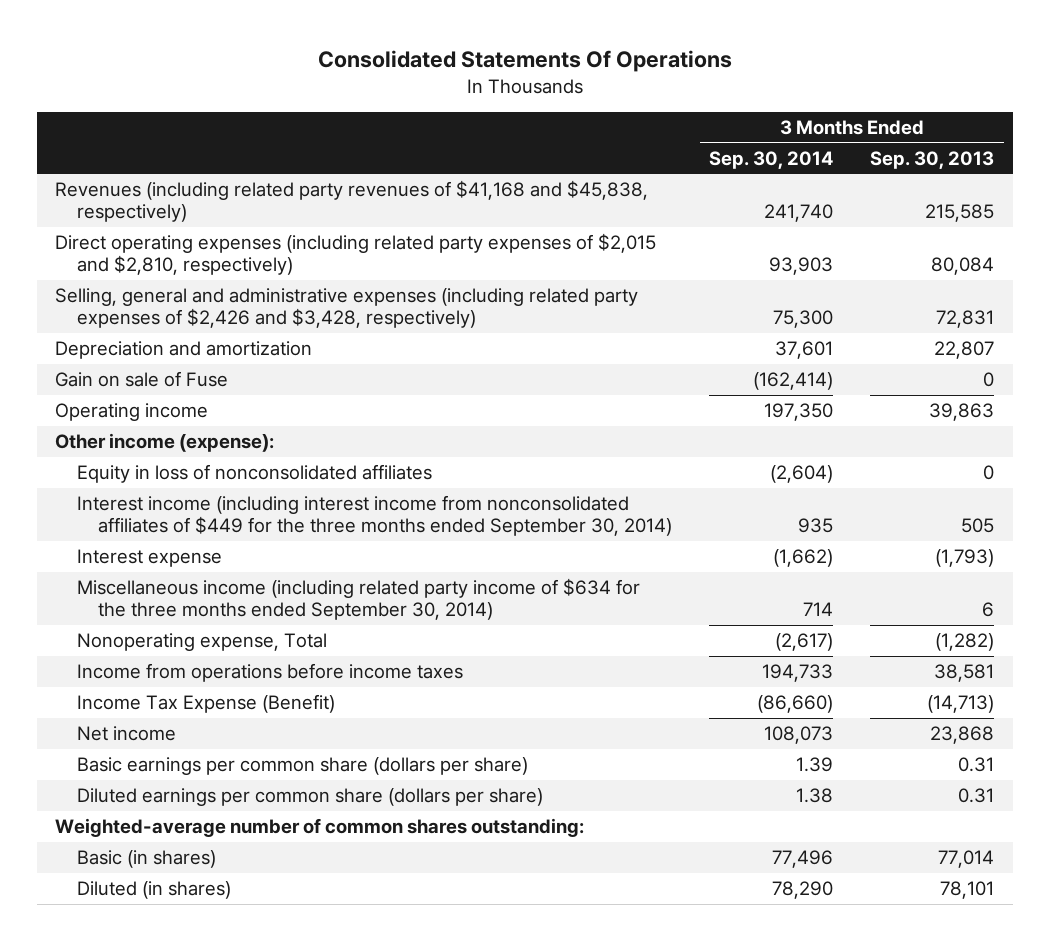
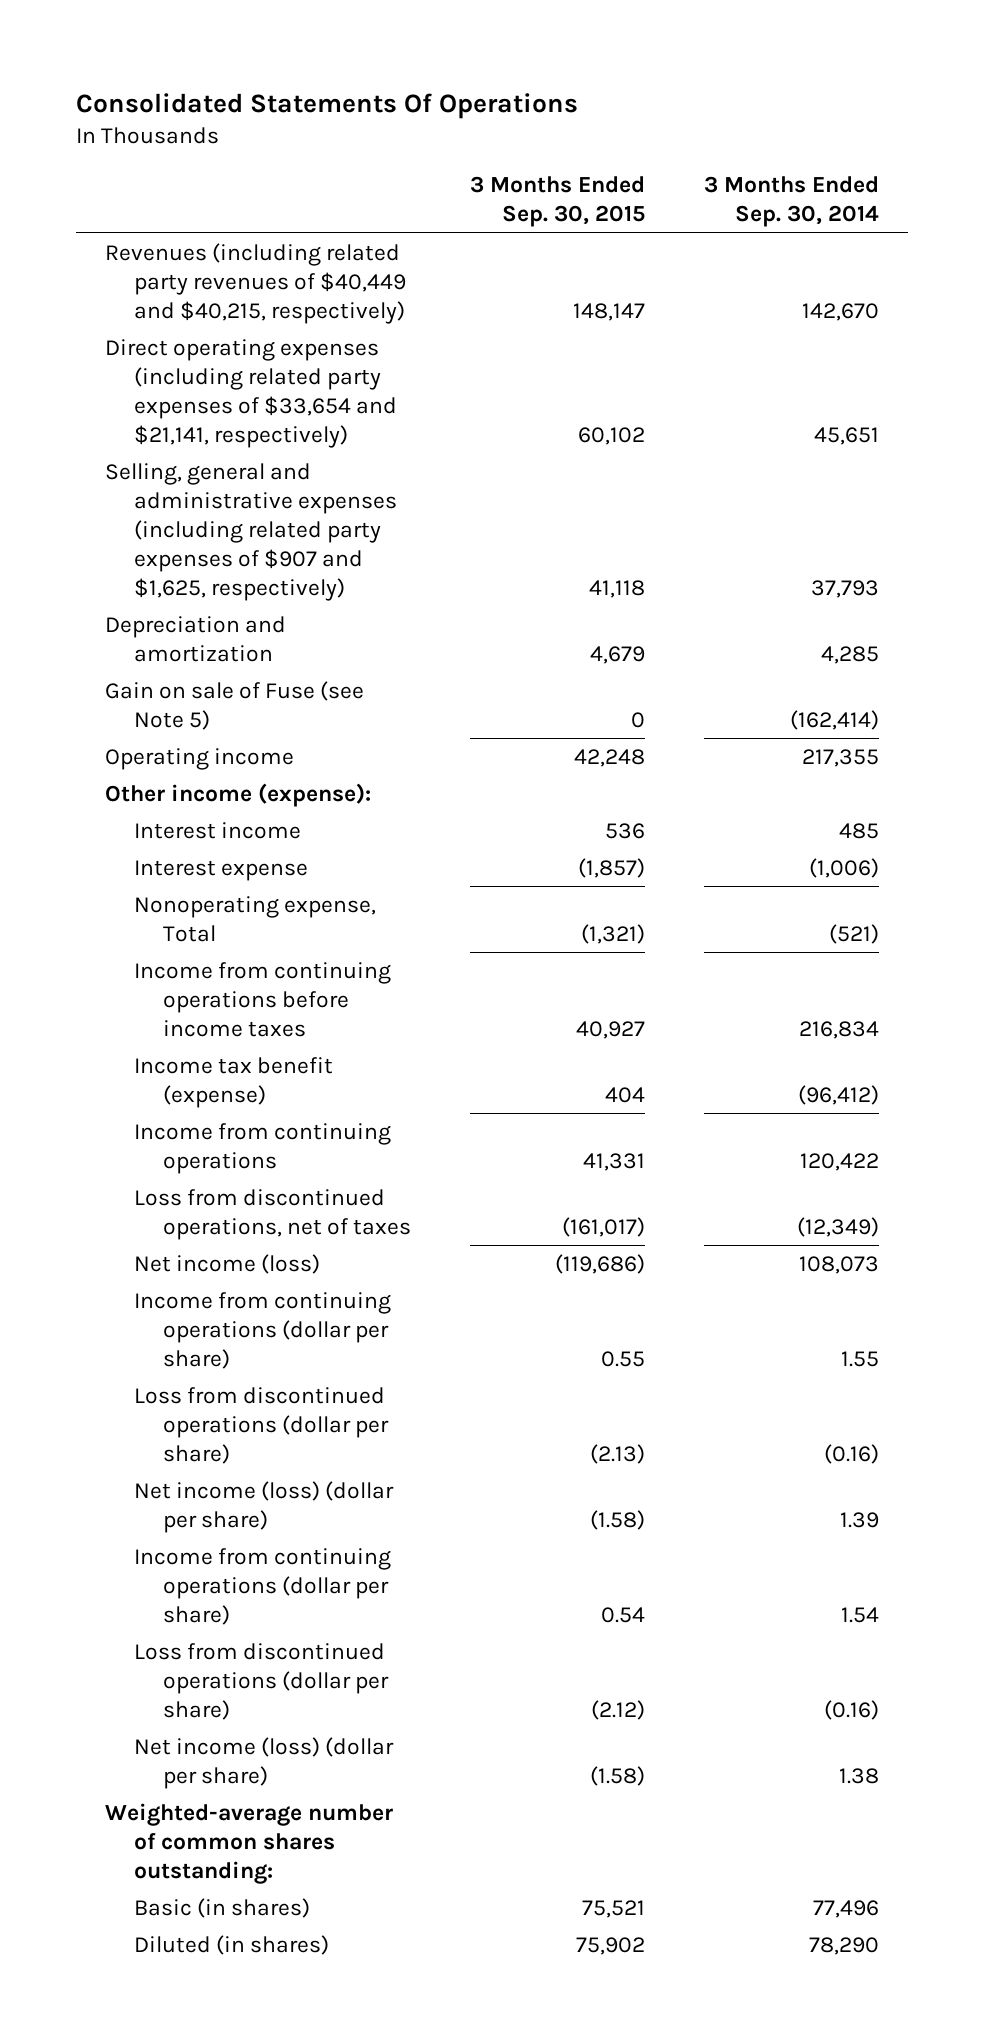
[870,150,995,169] Sep. 30, 2013 -> none
none -> [469,176,645,228] 3 Months Ended Sep. 30, 2015
[55,180,649,223] Revenues (including related party revenues of $41,168 and $45,838, respectively) -> [105,243,407,324] Revenues (including related party revenues of $40,449 and $40,215, respectively)
[764,204,834,223] 241,740 -> [801,302,879,321] 142,670
[55,233,657,276] Direct operating expenses (including related party expenses of $2,015 and $2,810, respectively) -> [105,339,398,448] Direct operating expenses (including related party expenses of $33,654 and $21,141, respectively)
[769,257,834,276] 93,903 -> [813,426,879,445] 45,651
[55,288,639,329] Selling, general and administrative expenses (including related party expenses of $2,426 and $3,428, respectively) -> [105,463,398,601] Selling, general and administrative expenses (including related party expenses of $907 and $1,625, respectively)
[773,310,834,329] 75,300 -> [810,579,879,598] 37,793
[775,341,834,360] 37,601 -> [820,645,879,664] 4,285
[55,371,229,388] Gain on sale of Fuse -> [105,681,365,730] Gain on sale of Fuse (see Note 5)
[764,403,834,422] 197,350 -> [801,749,879,768] 217,355
[76,464,432,484] Equity in loss of nonconsolidated affiliates -> none
[76,495,672,537] Interest income (including interest income from nonconsolidated affiliates of $449 for the three months ended September 30, 2014) -> none
[76,578,640,621] Miscellaneous income (including related party income of $634 for the three months ended September 30, 2014) -> none
none -> [134,822,302,840] Interest income
[773,549,834,568] (1,662) -> [808,858,879,879] (1,006)
[775,633,834,652] (2,617) -> [828,923,879,944] (521)
[76,663,463,683] Income from operations before income taxes -> [134,962,392,1037] Income from continuing operations before income taxes
[762,664,834,683] 194,733 -> [798,1020,879,1039] 216,834
[76,694,335,714] Income Tax Expense (Benefit) -> [134,1057,334,1108] Income tax benefit (expense)
[757,695,834,714] (86,660) -> [797,1084,879,1105] (96,412)
none -> [134,1123,392,1174] Income from continuing operations
none -> [134,1189,411,1240] Loss from discontinued operations, net of taxes
[76,726,176,742] Net income -> [134,1254,321,1275] Net income (loss)
none -> [134,1292,392,1369] Income from continuing operations (dollar per share)
none -> [134,1387,389,1464] Loss from discontinued operations (dollar per share)
[76,757,528,776] Basic earnings per common share (dollars per share) -> [134,1481,395,1533] Net income (loss) (dollar per share)
none -> [134,1548,392,1625] Income from continuing operations (dollar per share)
none -> [134,1643,389,1720] Loss from discontinued operations (dollar per share)
[76,788,543,807] Diluted earnings per common share (dollars per share) -> [134,1737,395,1789] Net income (loss) (dollar per share)

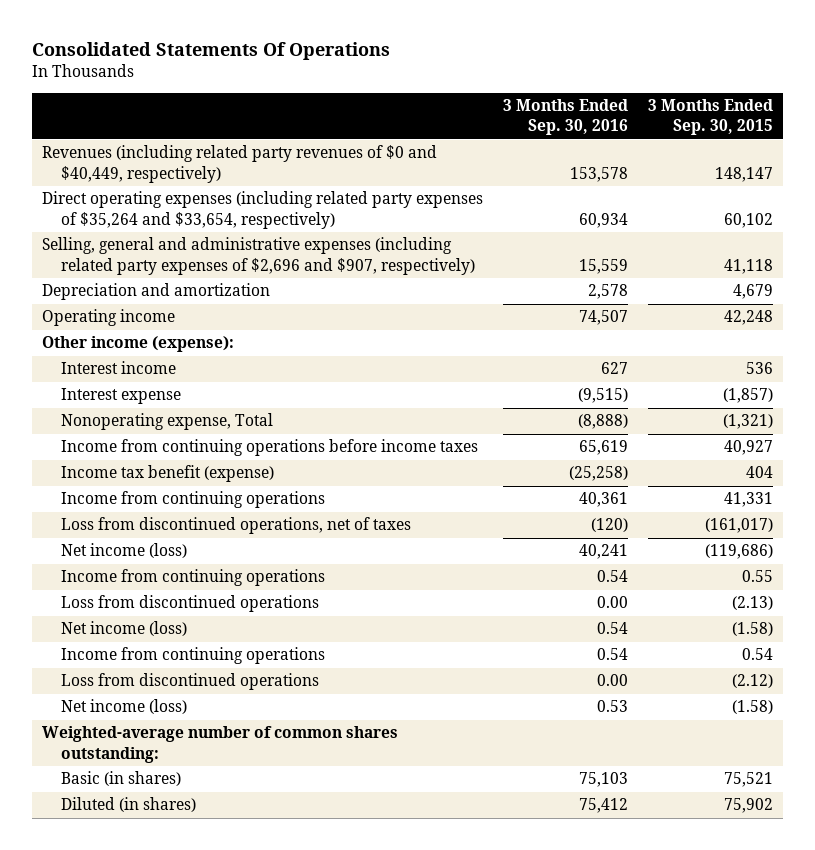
[703,176,879,228] 3 Months Ended Sep. 30, 2014 -> none
none -> [502,99,628,136] 3 Months Ended Sep. 30, 2016
[105,243,407,324] Revenues (including related party revenues of $40,449 and $40,215, respectively) -> [41,145,437,183] Revenues (including related party revenues of $0 and $40,449, respectively)
[105,339,398,448] Direct operating expenses (including related party expenses of $33,654 and $21,141, respectively) -> [41,191,483,229] Direct operating expenses (including related party expenses of $35,264 and $33,654, respectively)
[105,463,398,601] Selling, general and administrative expenses (including related party expenses of $907 and $1,625, respectively) -> [41,237,476,275] Selling, general and administrative expenses (including related party expenses of $2,696 and $907, respectively)
[105,681,365,730] Gain on sale of Fuse (see Note 5) -> none
[134,1292,392,1369] Income from continuing operations (dollar per share) -> [61,569,326,587] Income from continuing operations
[134,1387,389,1464] Loss from discontinued operations (dollar per share) -> [61,595,320,613] Loss from discontinued operations
[134,1481,395,1533] Net income (loss) (dollar per share) -> [61,621,188,637] Net income (loss)
[134,1548,392,1625] Income from continuing operations (dollar per share) -> [61,647,326,665] Income from continuing operations
[134,1643,389,1720] Loss from discontinued operations (dollar per share) -> [61,673,320,691] Loss from discontinued operations
[134,1737,395,1789] Net income (loss) (dollar per share) -> [61,699,188,715] Net income (loss)

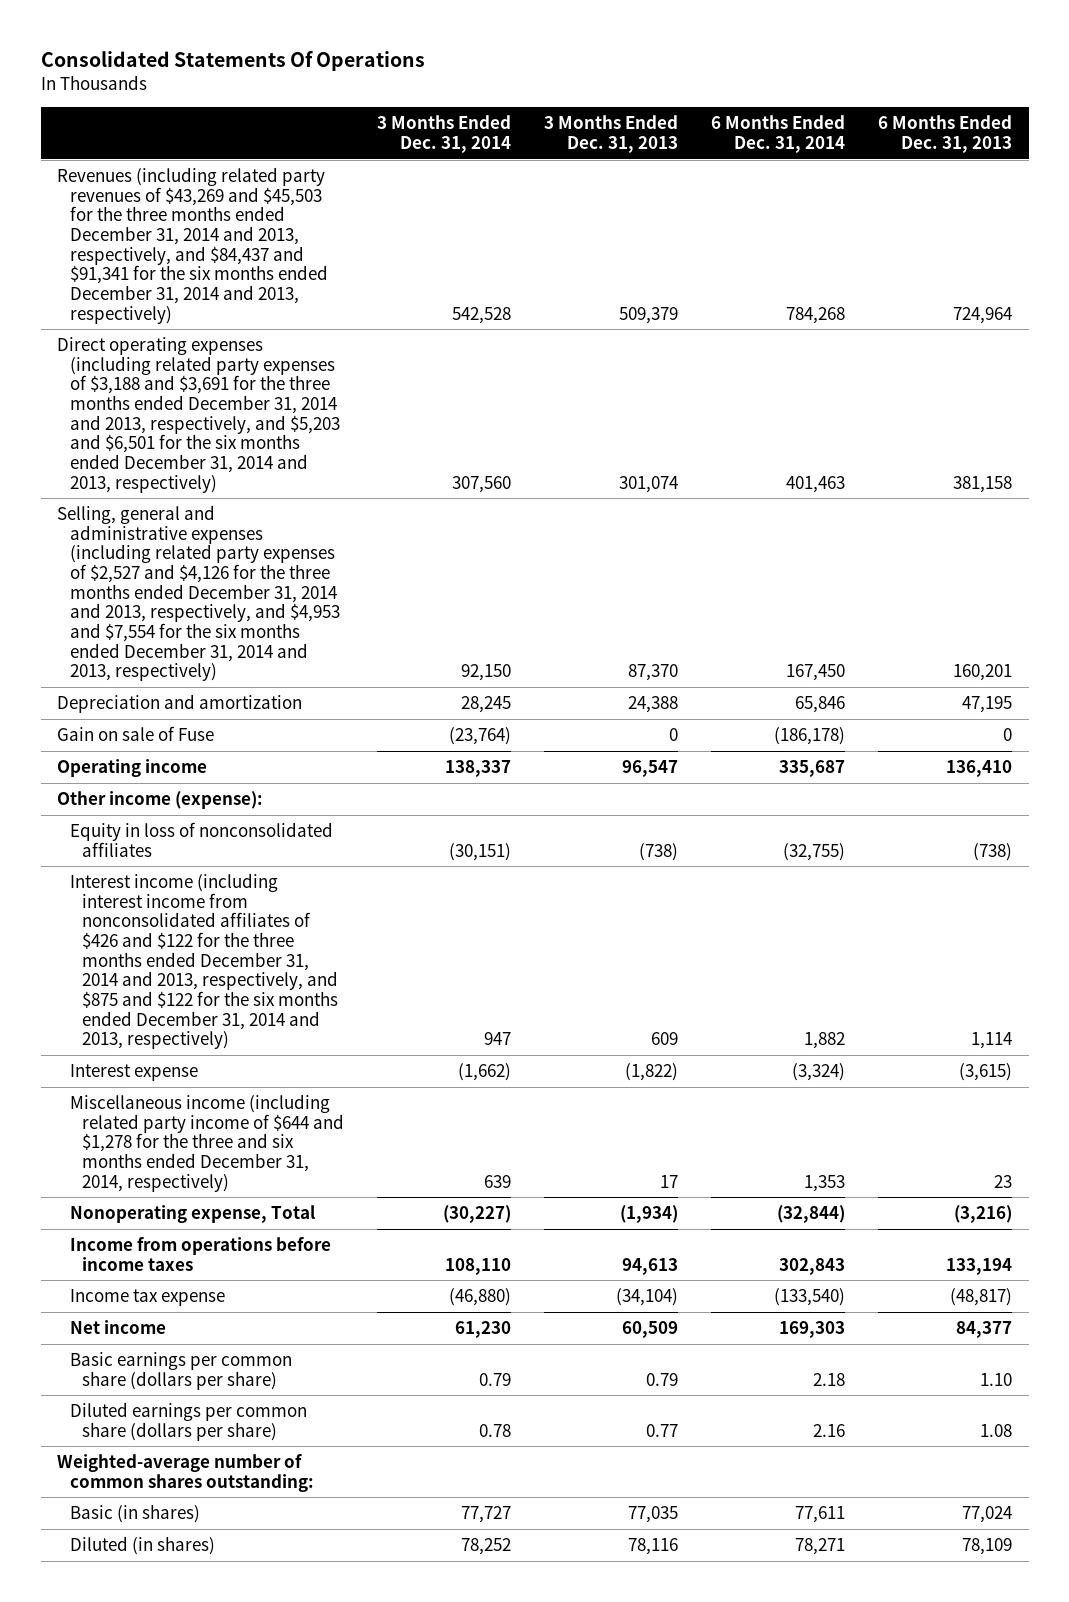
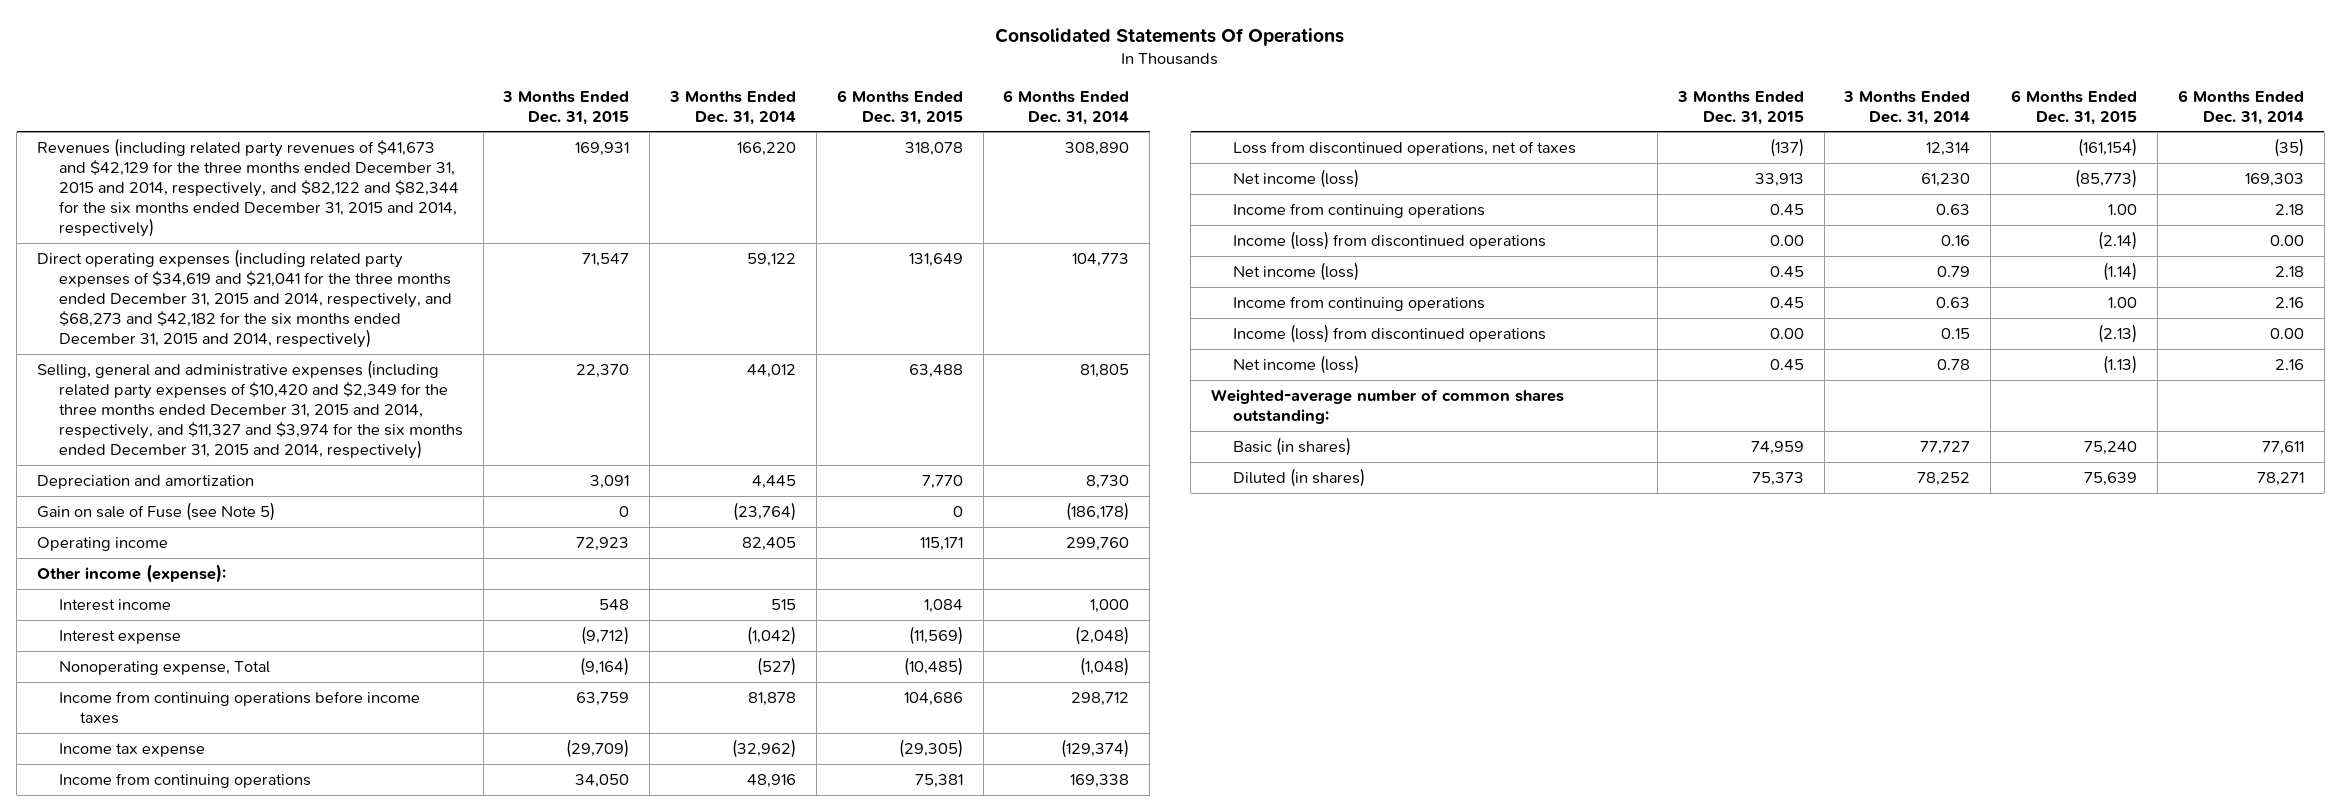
[543,115,678,154] 3 Months Ended Dec. 31, 2013 -> none
[878,115,1013,154] 6 Months Ended Dec. 31, 2013 -> none
none -> [502,90,630,125] 3 Months Ended Dec. 31, 2015
none -> [836,89,963,125] 6 Months Ended Dec. 31, 2015
[57,167,328,324] Revenues (including related party revenues of $43,269 and $45,503 for the three months ended December 31, 2014 and 2013, respectively, and $84,437 and $91,341 for the six months ended December 31, 2014 and 2013, respectively) -> [36,137,459,238] Revenues (including related party revenues of $41,673 and $42,129 for the three months ended December 31, 2015 and 2014, respectively, and $82,122 and $82,344 for the six months ended December 31, 2015 and 2014, respectively)
[451,306,511,324] 542,528 -> [737,141,797,156] 166,220
[785,306,845,324] 784,268 -> [1065,141,1130,156] 308,890
[57,337,340,493] Direct operating expenses (including related party expenses of $3,188 and $3,691 for the three months ended December 31, 2014 and 2013, respectively, and $5,203 and $6,501 for the six months ended December 31, 2014 and 2013, respectively) -> [36,248,452,349] Direct operating expenses (including related party expenses of $34,619 and $21,041 for the three months ended December 31, 2015 and 2014, respectively, and $68,273 and $42,182 for the six months ended December 31, 2015 and 2014, respectively)
[451,475,511,493] 307,560 -> [747,252,797,267] 59,122
[785,475,845,493] 401,463 -> [1072,252,1130,267] 104,773
[57,505,340,682] Selling, general and administrative expenses (including related party expenses of $2,527 and $4,126 for the three months ended December 31, 2014 and 2013, respectively, and $4,953 and $7,554 for the six months ended December 31, 2014 and 2013, respectively) -> [36,359,463,460] Selling, general and administrative expenses (including related party expenses of $10,420 and $2,349 for the three months ended December 31, 2015 and 2014, respectively, and $11,327 and $3,974 for the six months ended December 31, 2015 and 2014, respectively)
[460,664,511,682] 92,150 -> [747,363,797,378] 44,012
[785,664,845,682] 167,450 -> [1080,363,1130,378] 81,805
[460,696,511,714] 28,245 -> [752,474,797,489] 4,445
[794,696,845,714] 65,846 -> [1086,474,1130,489] 8,730
[57,726,215,742] Gain on sale of Fuse -> [36,501,275,521] Gain on sale of Fuse (see Note 5)
[444,760,511,778] 138,337 -> [742,536,797,551] 82,405
[778,760,845,778] 335,687 -> [1066,536,1130,551] 299,760
[69,822,333,857] Equity in loss of nonconsolidated affiliates -> none
[69,873,338,1050] Interest income (including interest income from nonconsolidated affiliates of $426 and $122 for the three months ended December 31, 2014 and 2013, respectively, and $875 and $122 for the six months ended December 31, 2014 and 2013, respectively) -> none
[69,1094,344,1192] Miscellaneous income (including related party income of $644 and $1,278 for the three and six months ended December 31, 2014, respectively) -> none
none -> [58,598,171,611] Interest income
[457,1063,511,1082] (1,662) -> [747,625,797,645] (1,042)
[791,1063,845,1082] (3,324) -> [1075,625,1130,645] (2,048)
[442,1205,511,1224] (30,227) -> [757,656,797,676] (527)
[776,1205,845,1224] (32,844) -> [1080,656,1130,676] (1,048)
[69,1237,331,1271] Income from operations before income taxes -> [58,690,420,725] Income from continuing operations before income taxes
[444,1257,511,1275] 108,110 -> [748,691,797,706] 81,878
[778,1257,845,1275] 302,843 -> [1071,691,1130,706] 298,712
[448,1288,511,1307] (46,880) -> [732,738,797,758] (32,962)
[773,1288,845,1307] (133,540) -> [1061,738,1130,758] (129,374)
none -> [58,772,311,788] Income from continuing operations
none -> [1233,140,1577,156] Loss from discontinued operations, net of taxes
[69,1320,166,1335] Net income -> [1233,168,1360,188] Net income (loss)
none -> [1233,202,1486,218] Income from continuing operations
none -> [1233,230,1547,250] Income (loss) from discontinued operations
[69,1352,292,1390] Basic earnings per common share (dollars per share) -> [1233,261,1360,281] Net income (loss)
none -> [1233,295,1486,311] Income from continuing operations
none -> [1233,323,1547,343] Income (loss) from discontinued operations
[69,1402,307,1441] Diluted earnings per common share (dollars per share) -> [1233,354,1360,374] Net income (loss)

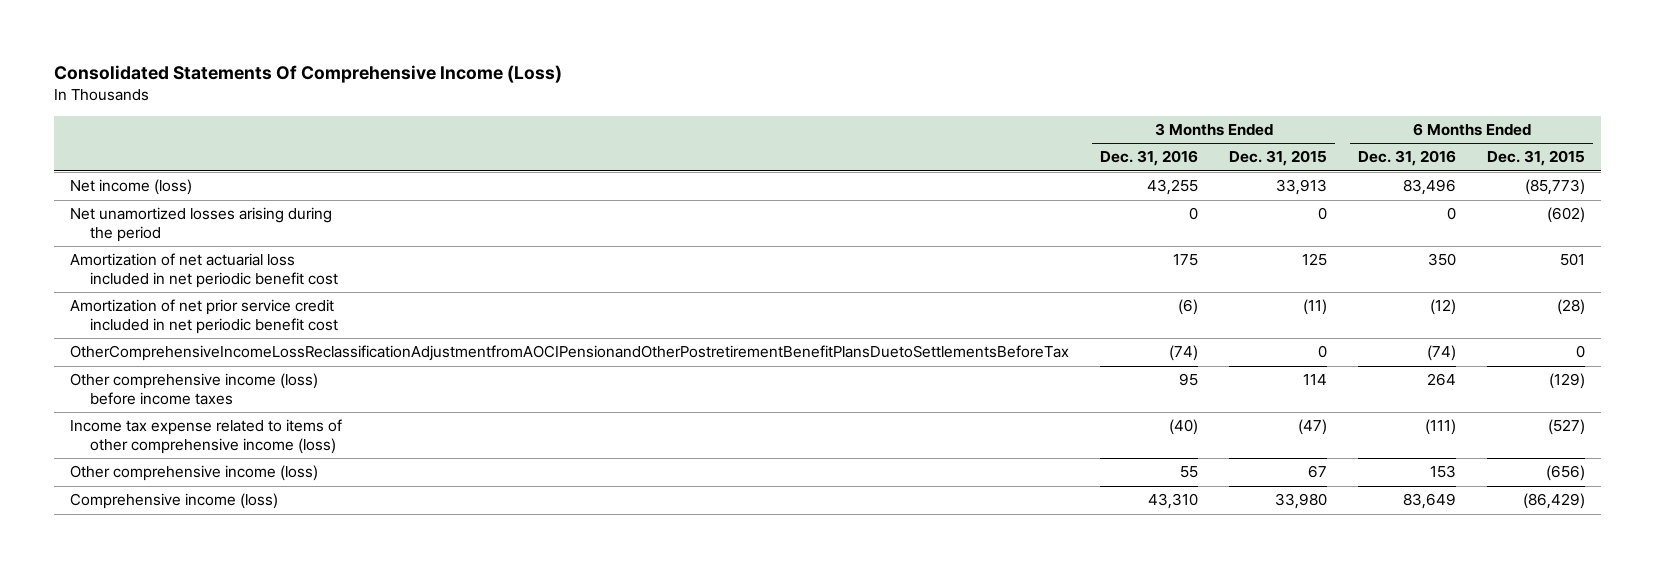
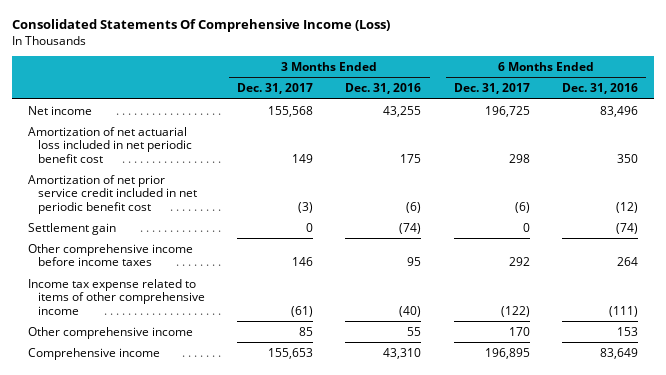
[1229,150,1328,167] Dec. 31, 2015 -> none
[1487,150,1586,167] Dec. 31, 2015 -> none
none -> [237,83,314,95] Dec. 31, 2017
none -> [453,83,530,95] Dec. 31, 2017
[69,207,332,242] Net unamortized losses arising during the period -> none
[69,179,192,196] Net income (loss) -> [27,105,92,115] Net income
[69,345,1069,362] OtherComprehensiveIncomeLossReclassificationAdjustmentfromAOCIPensionandOtherPostretirementBenefitPlansDuetoSettlementsBeforeTax -> [27,222,116,235] Settlement gain
[69,373,318,405] Other comprehensive income (loss) before income taxes -> [27,243,193,267] Other comprehensive income before income taxes
[69,419,342,454] Income tax expense related to items of other comprehensive income (loss) -> [27,278,205,315] Income tax expense related to items of other comprehensive income
[69,465,318,482] Other comprehensive income (loss) -> [27,326,193,339] Other comprehensive income
[69,493,278,510] Comprehensive income (loss) -> [27,347,160,360] Comprehensive income

